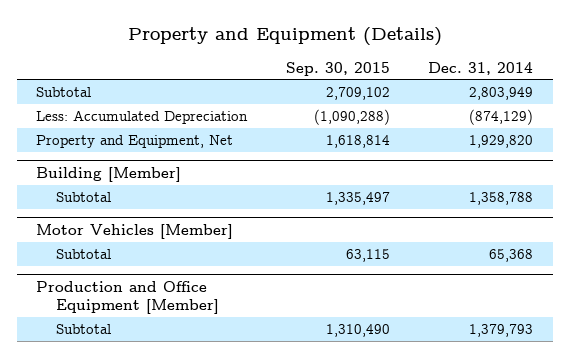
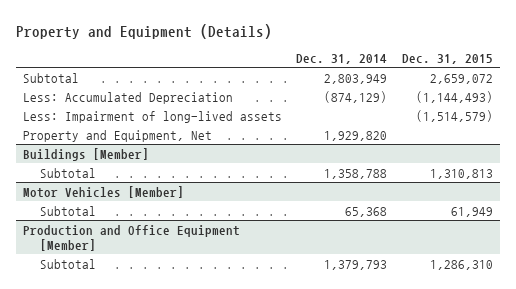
[285,61,390,76] Sep. 30, 2015 -> none
none -> [401,53,493,64] Dec. 31, 2015
none -> [23,110,283,123] Less: Impairment of long-lived assets
[35,167,181,183] Building [Member] -> [23,147,150,161] Buildings [Member]

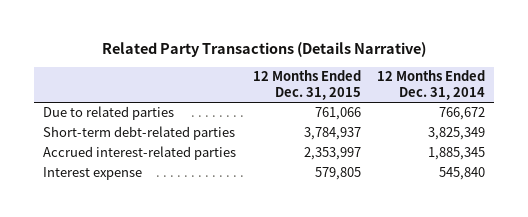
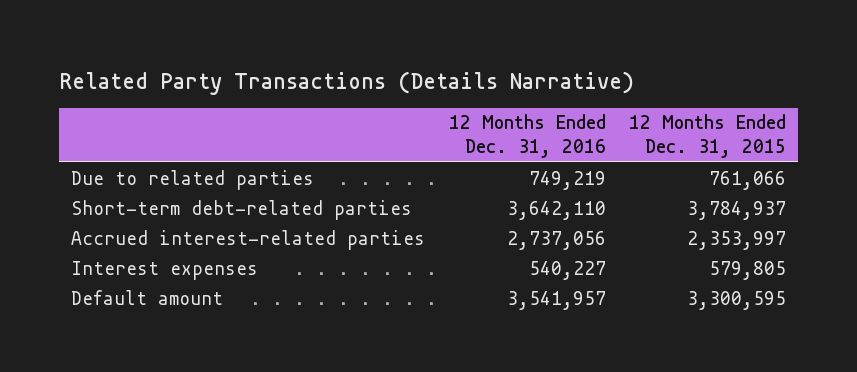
[377,70,486,101] 12 Months Ended Dec. 31, 2014 -> none
none -> [448,114,606,158] 12 Months Ended Dec. 31, 2016
[42,167,142,181] Interest expense -> [71,260,259,280] Interest expenses
none -> [71,289,224,305] Default amount

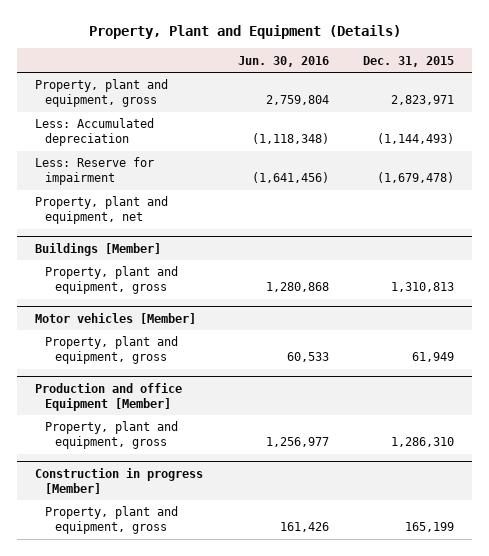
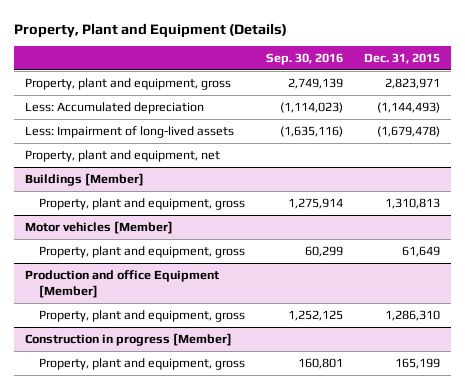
[237,55,329,67] Jun. 30, 2016 -> none
none -> [266,53,344,66] Sep. 30, 2016
[34,157,154,186] Less: Reserve for impairment -> [24,125,234,138] Less: Impairment of long-lived assets
[412,352,455,363] 61,949 -> [402,245,441,257] 61,649

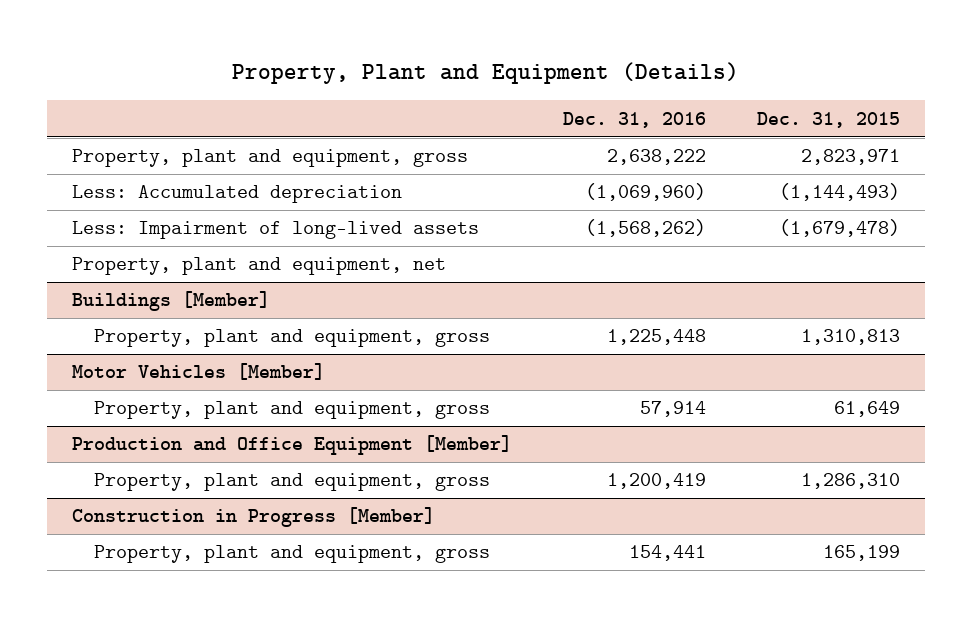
[266,53,344,66] Sep. 30, 2016 -> none
none -> [562,111,706,128] Dec. 31, 2016
[24,220,173,234] Motor vehicles [Member] -> [72,363,326,381] Motor Vehicles [Member]
[24,269,219,299] Production and office Equipment [Member] -> [72,435,513,456] Production and Office Equipment [Member]
[24,332,232,346] Construction in progress [Member] -> [72,507,436,528] Construction in Progress [Member]

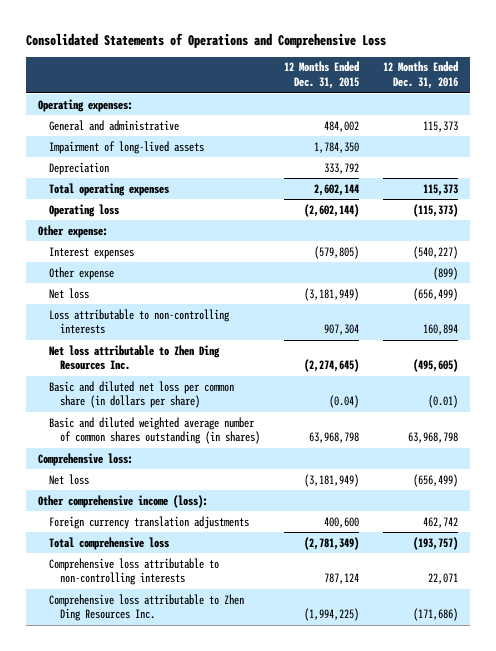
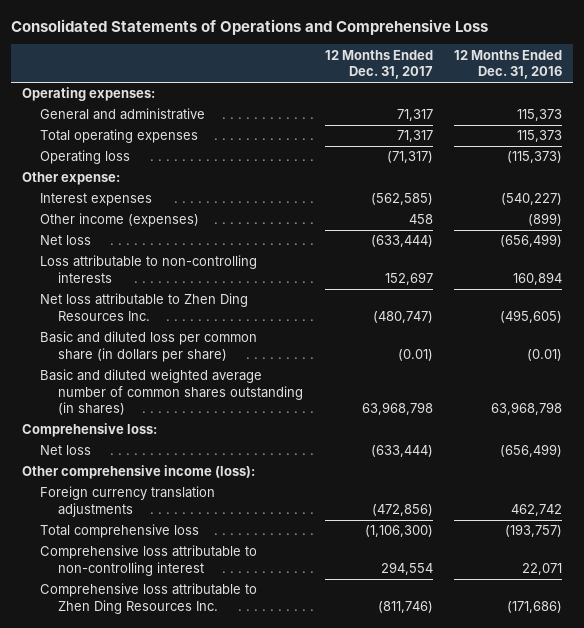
[284,61,360,90] 12 Months Ended Dec. 31, 2015 -> none
none -> [324,49,433,80] 12 Months Ended Dec. 31, 2017
[49,140,205,154] Impairment of long-lived assets -> none
[49,161,110,175] Depreciation -> none
[49,266,115,280] Other expense -> [40,213,200,228] Other income (expenses)
[49,380,235,409] Basic and diluted net loss per common share (in dollars per share) -> [40,331,258,362] Basic and diluted loss per common share (in dollars per share)
[49,557,220,586] Comprehensive loss attributable to non-controlling interests -> [40,545,258,576] Comprehensive loss attributable to non-controlling interest

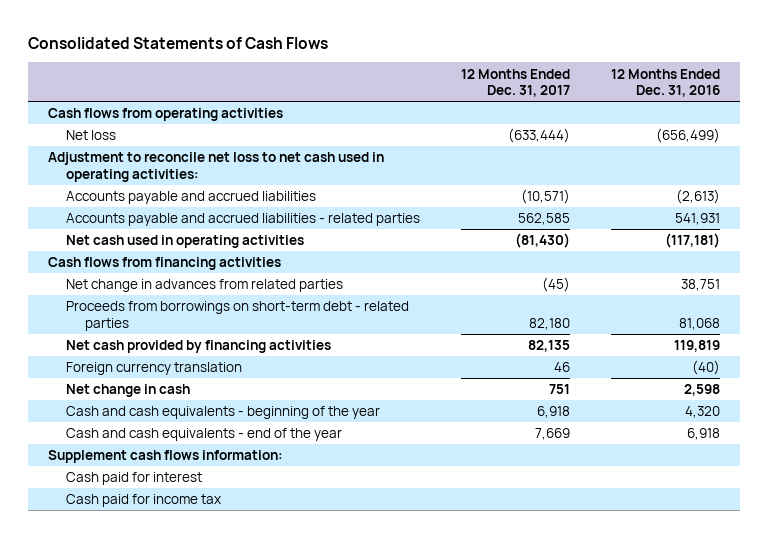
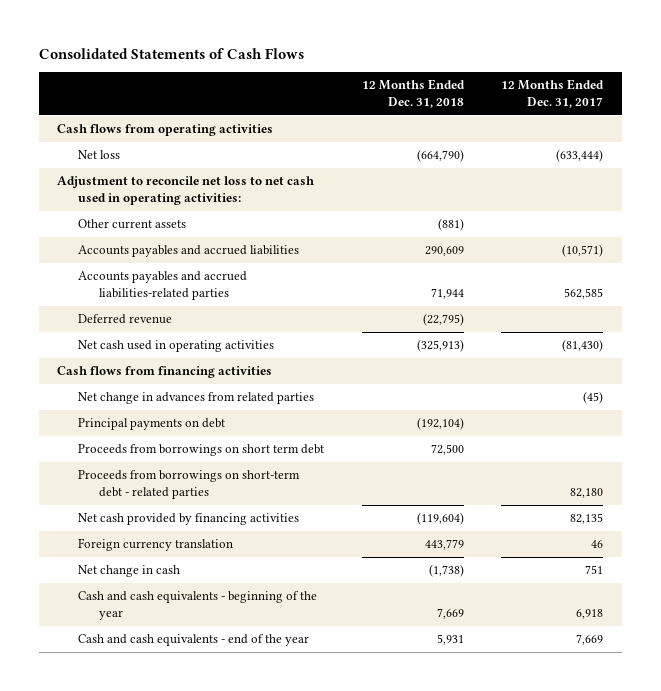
[610,68,720,98] 12 Months Ended Dec. 31, 2016 -> none
none -> [361,79,465,108] 12 Months Ended Dec. 31, 2018
none -> [78,219,187,230] Other current assets
[66,191,317,205] Accounts payable and accrued liabilities -> [78,245,300,258] Accounts payables and accrued liabilities
[66,213,421,227] Accounts payable and accrued liabilities - related parties -> [78,271,248,301] Accounts payables and accrued liabilities-related parties
none -> [78,314,173,325] Deferred revenue
none -> [78,418,226,431] Principal payments on debt
none -> [78,444,325,457] Proceeds from borrowings on short term debt
[48,450,284,464] Supplement cash flows information: -> none
[66,472,203,486] Cash paid for interest -> none
[66,494,222,508] Cash paid for income tax -> none

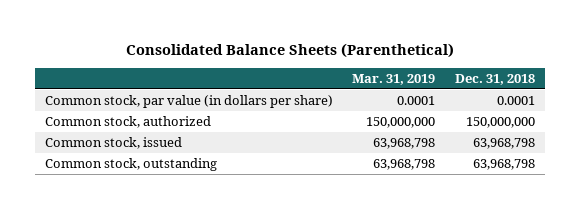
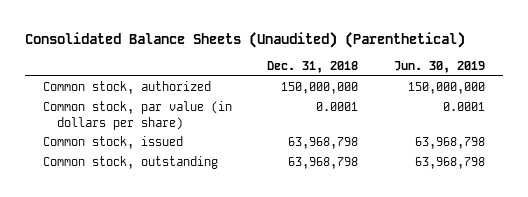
[125,42,454,58] Consolidated Balance Sheets (Parenthetical) -> [25,31,466,48] Consolidated Balance Sheets (Unaudited) (Parenthetical)
[352,73,436,85] Mar. 31, 2019 -> none
none -> [393,61,485,74] Jun. 30, 2019
[44,95,333,109] Common stock, par value (in dollars per share) -> [42,101,232,130] Common stock, par value (in dollars per share)

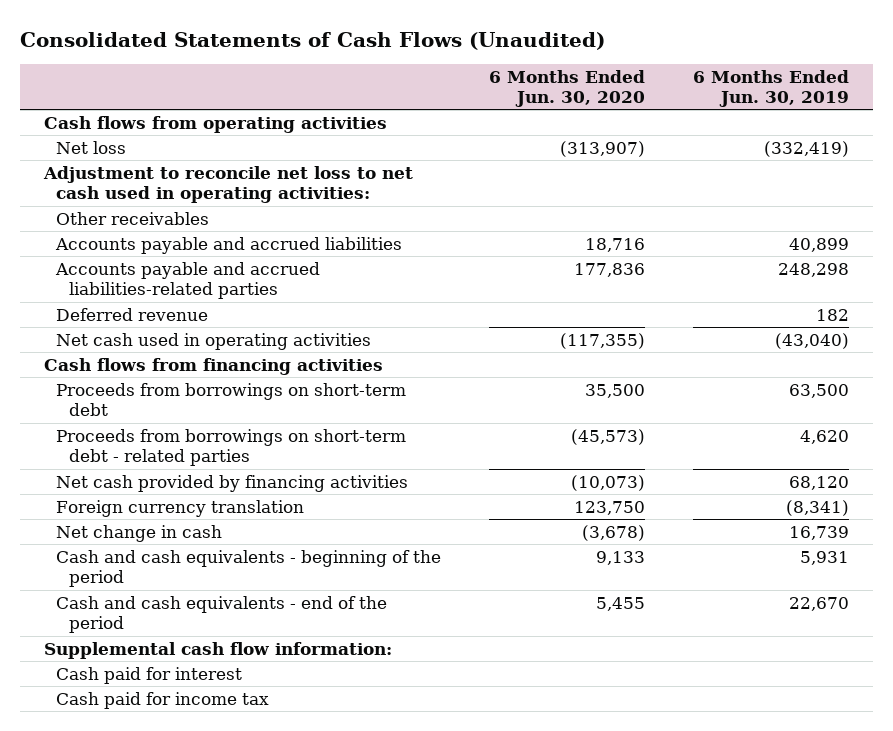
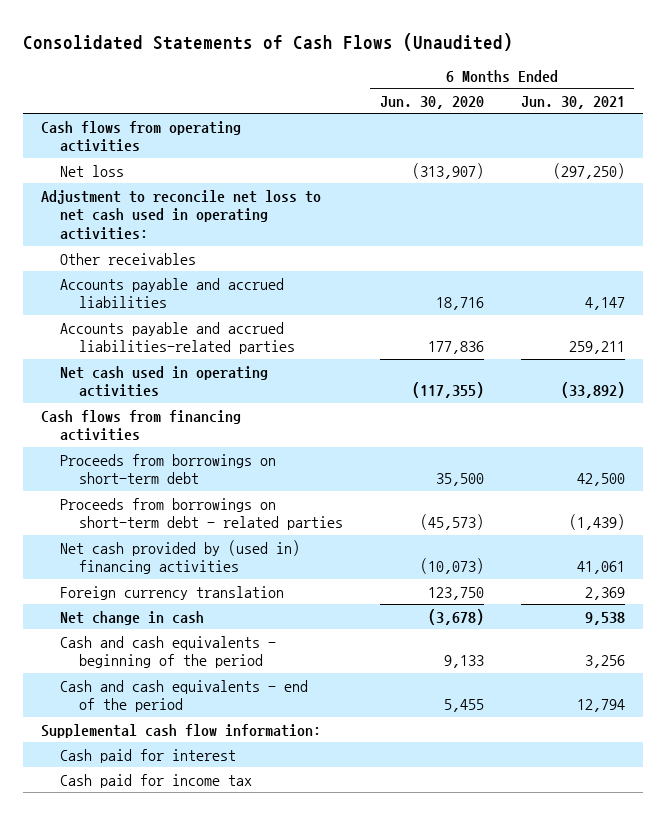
[693,69,850,107] 6 Months Ended Jun. 30, 2019 -> none
none -> [520,95,625,109] Jun. 30, 2021
[56,308,209,322] Deferred revenue -> none
[56,475,409,493] Net cash provided by financing activities -> [59,539,300,575] Net cash provided by (used in) financing activities

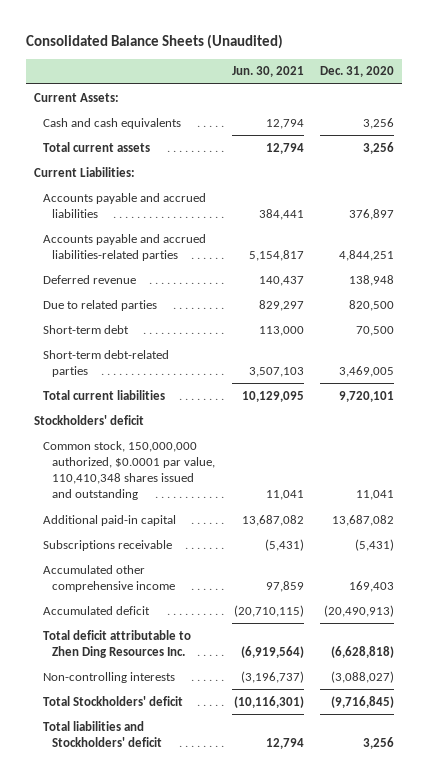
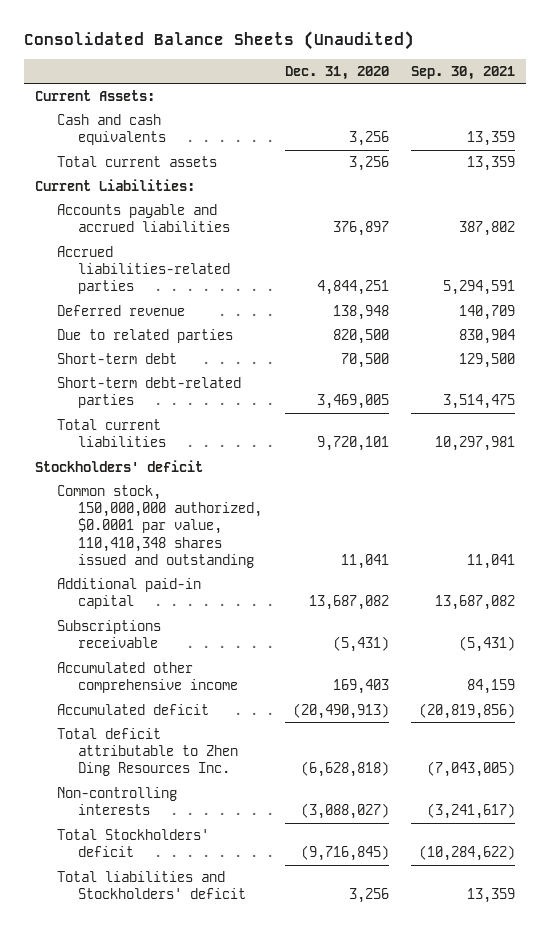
[231,66,304,78] Jun. 30, 2021 -> none
none -> [410,65,515,80] Sep. 30, 2021
[43,233,207,261] Accounts payable and accrued liabilities-related parties -> [56,245,231,295] Accrued liabilities-related parties

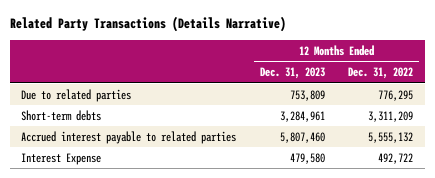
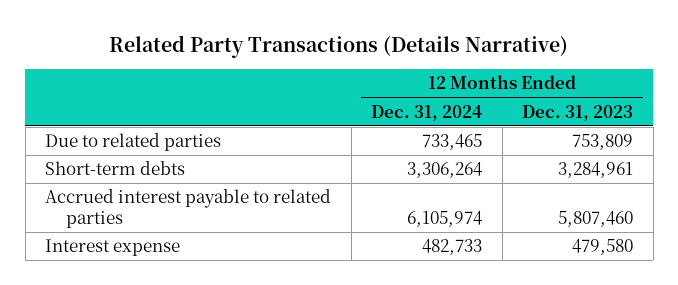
[348,67,414,80] Dec. 31, 2022 -> none
none -> [371,104,483,121] Dec. 31, 2024
[21,152,102,165] Interest Expense -> [45,239,181,257] Interest expense

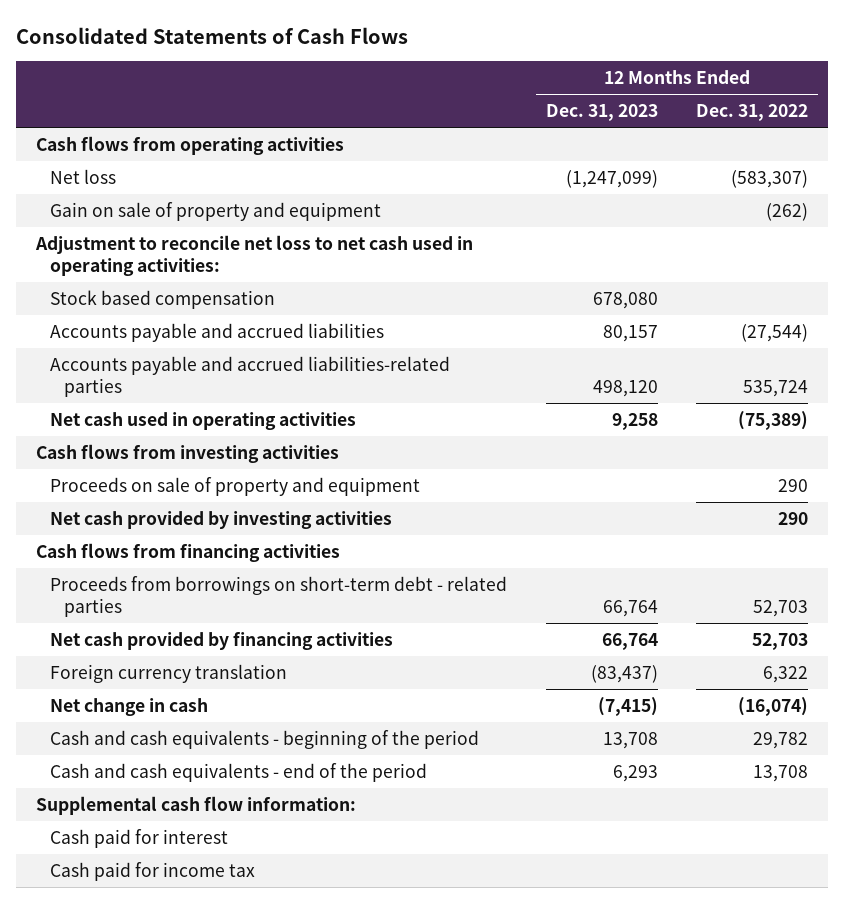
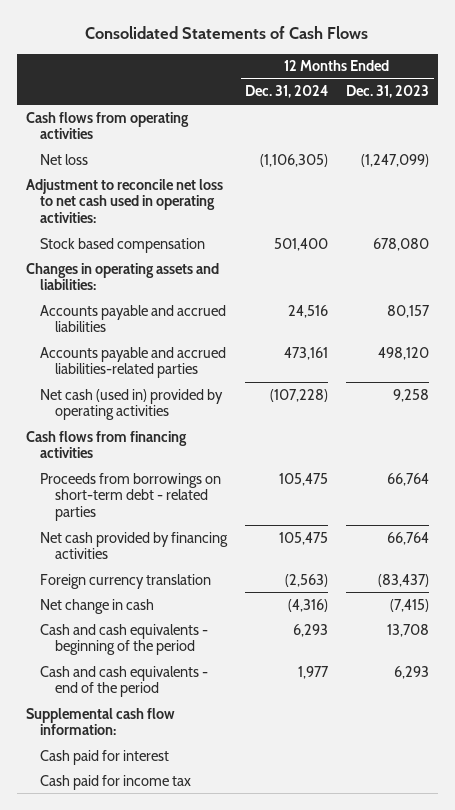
[696,104,809,122] Dec. 31, 2022 -> none
none -> [245,85,329,99] Dec. 31, 2024
[49,201,381,221] Gain on sale of property and equipment -> none
none -> [25,262,219,291] Changes in operating assets and liabilities:
[35,443,339,463] Cash flows from investing activities -> none
[49,476,420,496] Proceeds on sale of property and equipment -> none
[49,510,392,529] Net cash provided by investing activities -> none
[49,411,356,430] Net cash used in operating activities -> [40,388,224,421] Net cash (used in) provided by operating activities

